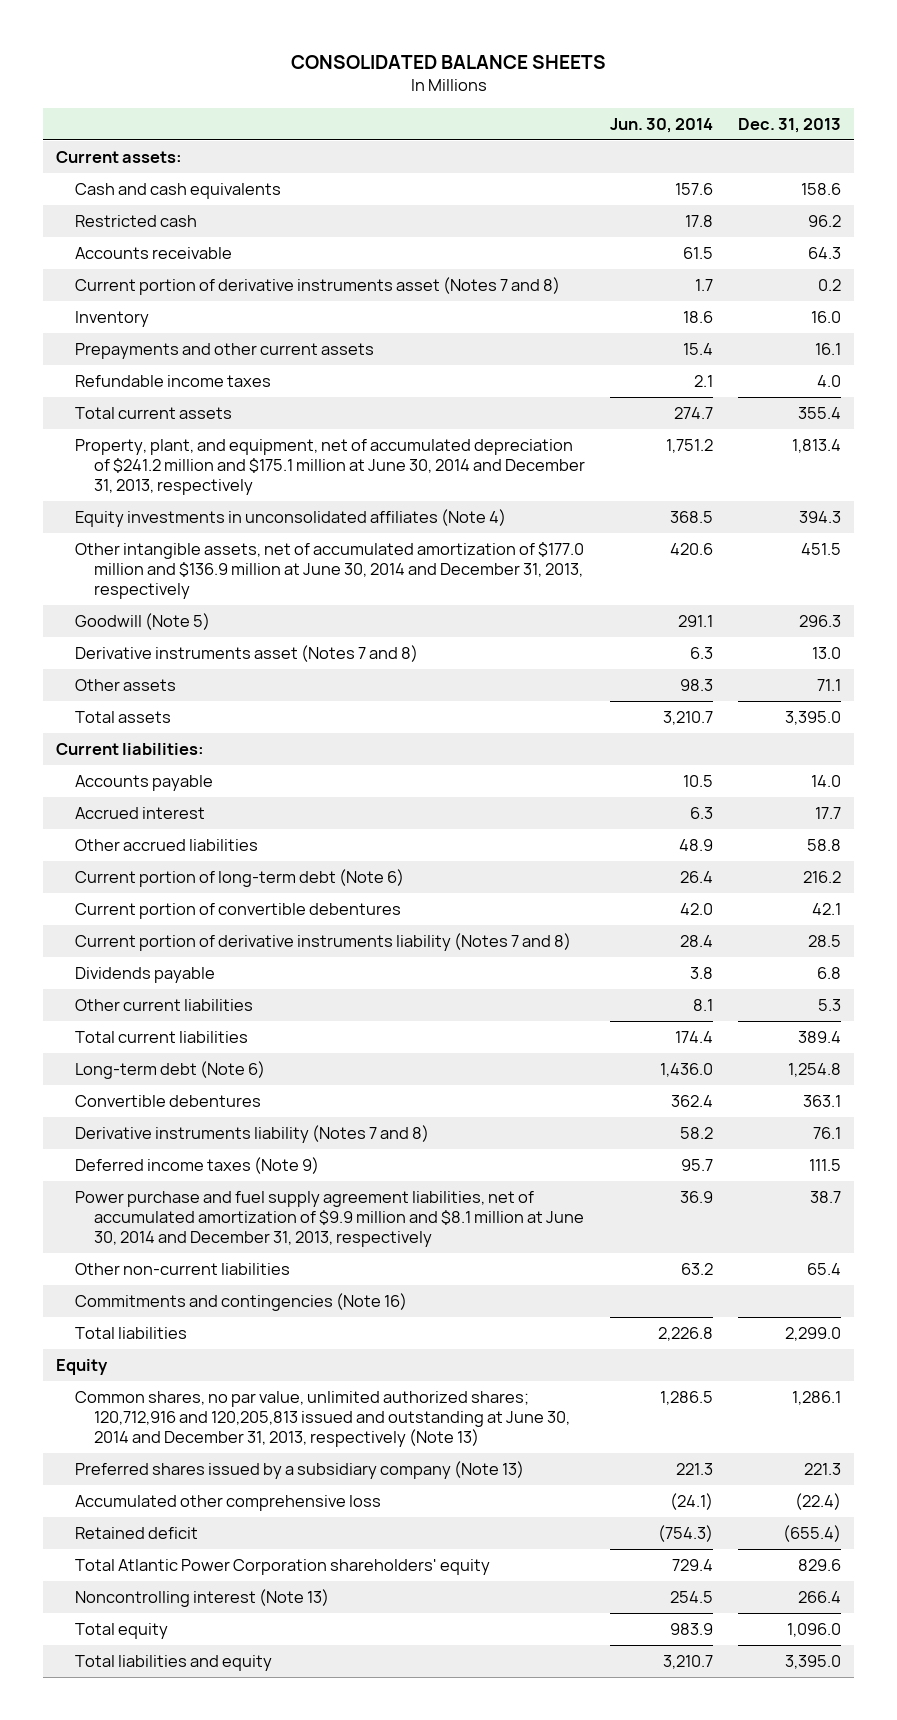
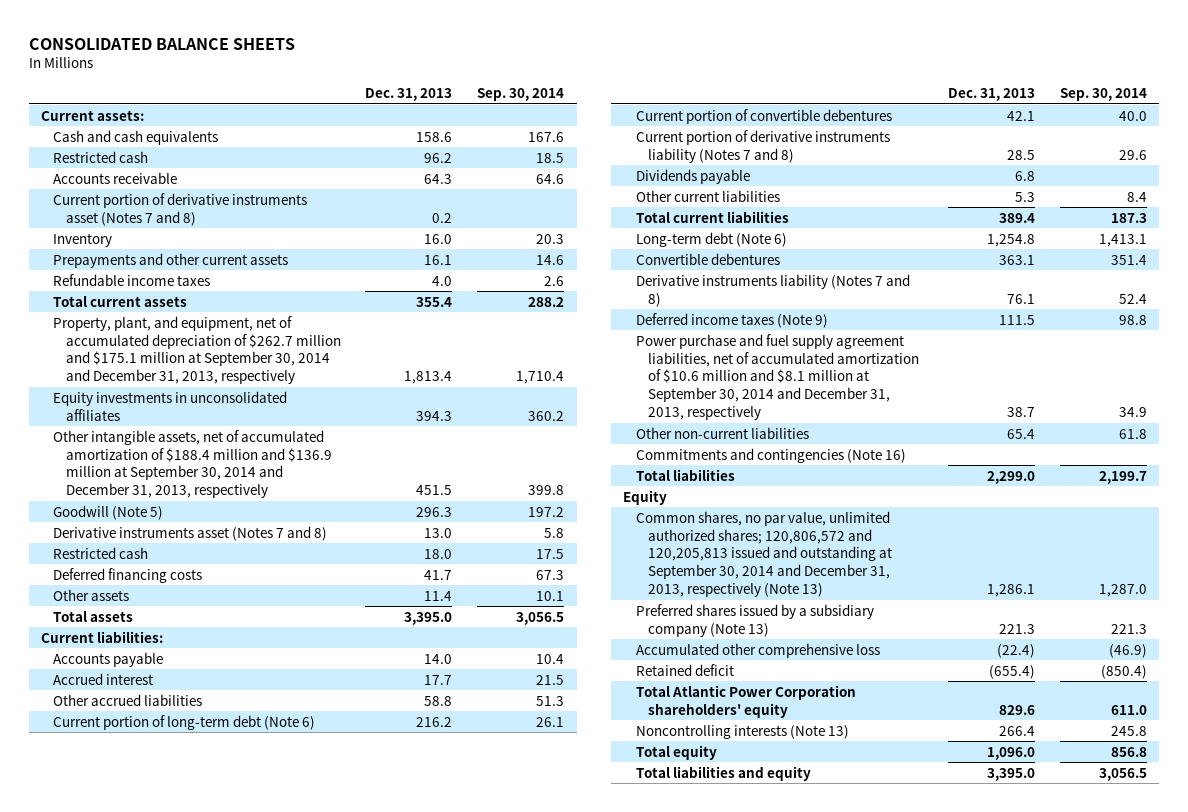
[610,117,714,133] Jun. 30, 2014 -> none
none -> [477,87,565,101] Sep. 30, 2014
[74,438,586,496] Property, plant, and equipment, net of accumulated depreciation of $241.2 million and $175.1 million at June 30, 2014 and December 31, 2013, respectively -> [53,315,341,385] Property, plant, and equipment, net of accumulated depreciation of $262.7 million and $175.1 million at September 30, 2014 and December 31, 2013, respectively
[74,508,506,527] Equity investments in unconsolidated affiliates (Note 4) -> [53,390,288,421] Equity investments in unconsolidated affiliates
[74,541,584,600] Other intangible assets, net of accumulated amortization of $177.0 million and $136.9 million at June 30, 2014 and December 31, 2013, respectively -> [53,429,332,499] Other intangible assets, net of accumulated amortization of $188.4 million and $136.9 million at September 30, 2014 and December 31, 2013, respectively
none -> [53,546,149,559] Restricted cash
none -> [53,567,203,583] Deferred financing costs
[817,678,842,691] 71.1 -> [424,590,453,601] 11.4
[74,1190,585,1248] Power purchase and fuel supply agreement liabilities, net of accumulated amortization of $9.9 million and $8.1 million at June 30, 2014 and December 31, 2013, respectively -> [635,333,920,420] Power purchase and fuel supply agreement liabilities, net of accumulated amortization of $10.6 million and $8.1 million at September 30, 2014 and December 31, 2013, respectively
[74,1390,571,1448] Common shares, no par value, unlimited authorized shares; 120,712,916 and 120,205,813 issued and outstanding at June 30, 2014 and December 31, 2013, respectively (Note 13) -> [635,510,893,597] Common shares, no par value, unlimited authorized shares; 120,806,572 and 120,205,813 issued and outstanding at September 30, 2014 and December 31, 2013, respectively (Note 13)
[74,1588,329,1607] Noncontrolling interest (Note 13) -> [635,724,849,739] Noncontrolling interests (Note 13)

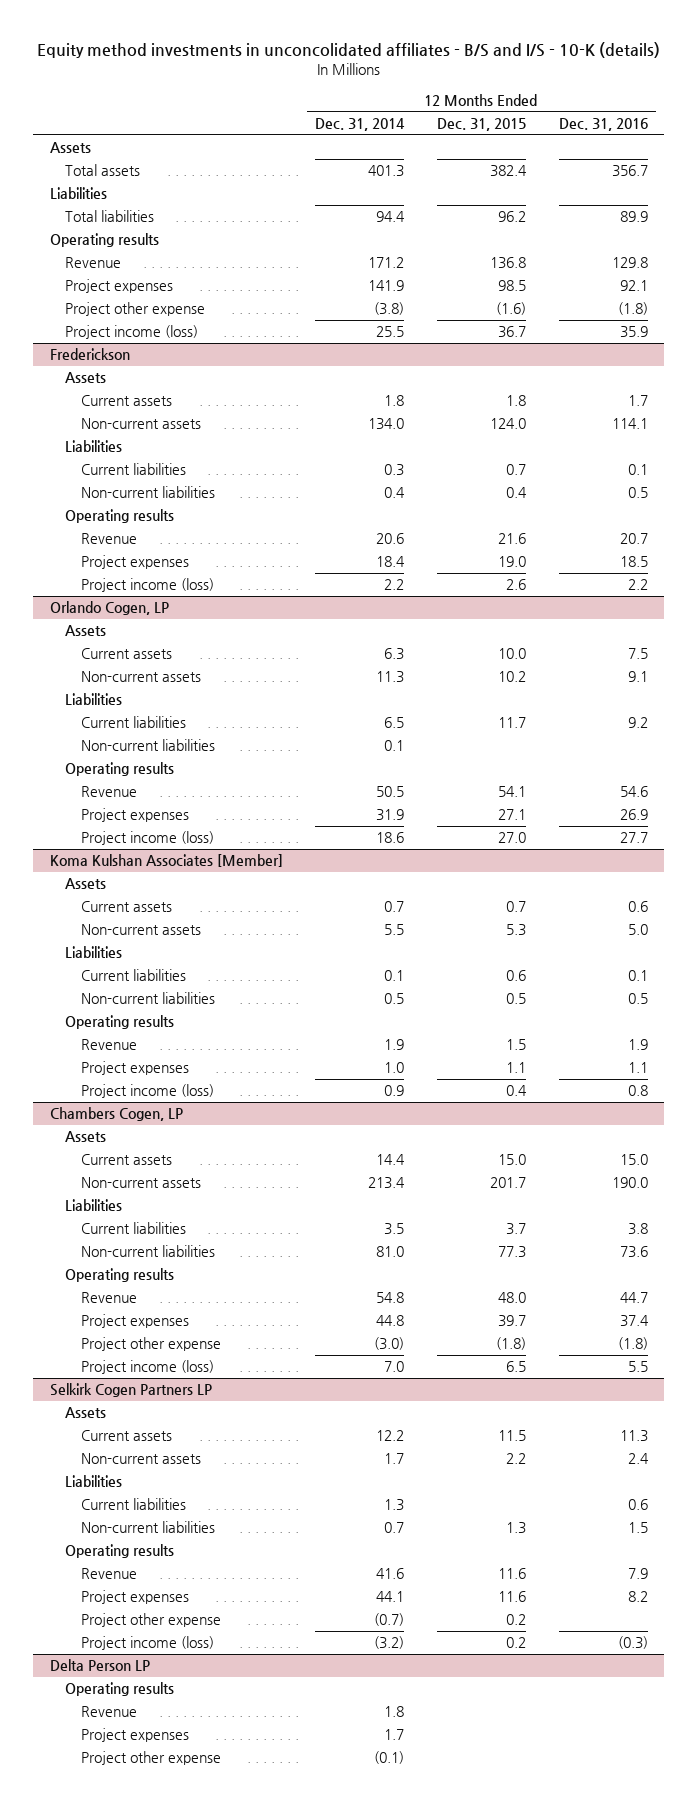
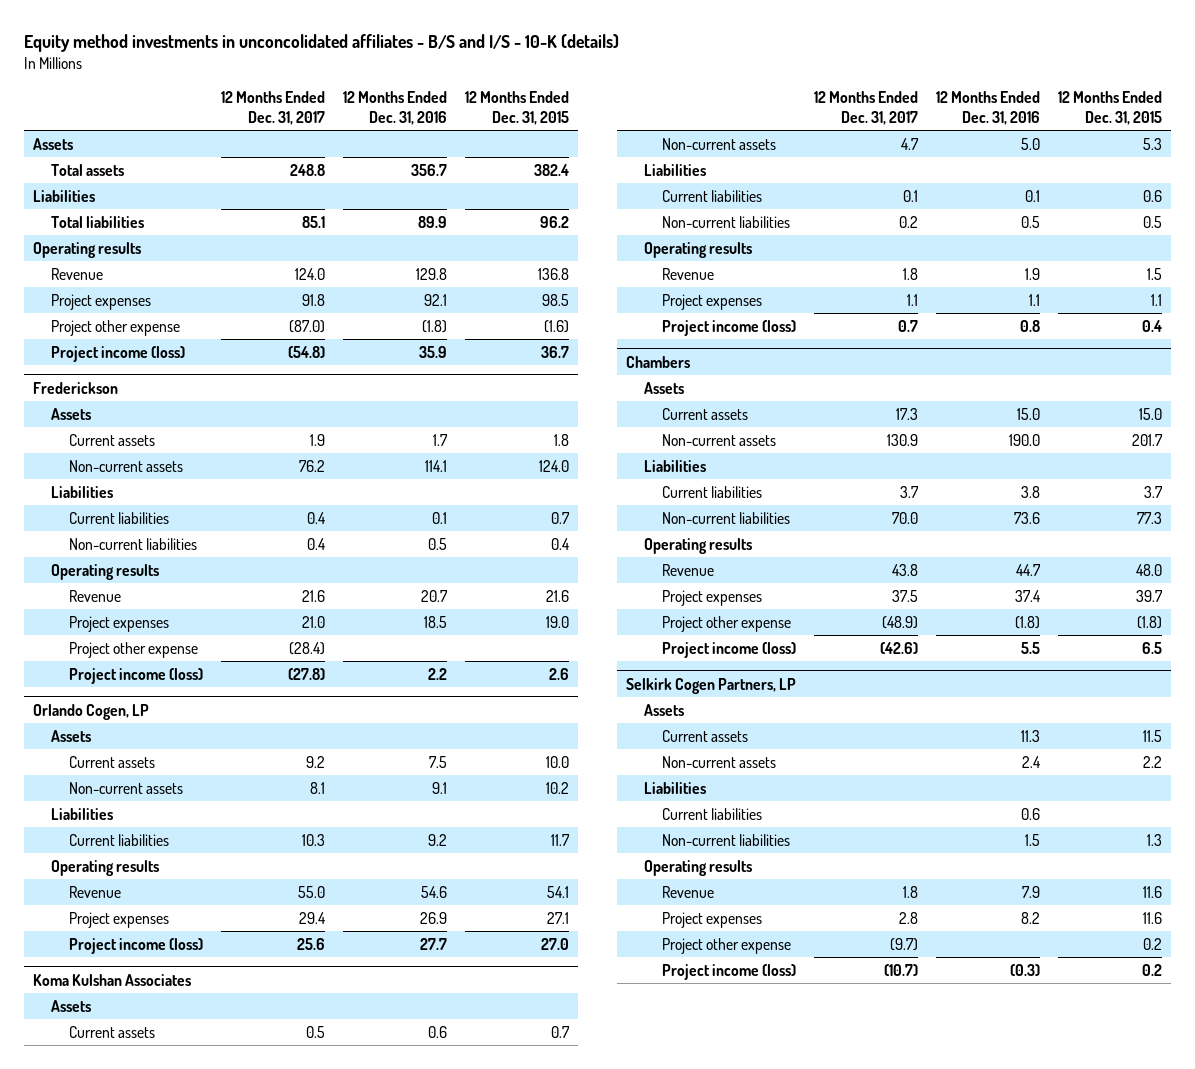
[315,118,406,132] Dec. 31, 2014 -> none
none -> [221,90,326,125] 12 Months Ended Dec. 31, 2017
none -> [69,641,199,658] Project other expense
[80,739,215,752] Non-current liabilities -> none
[49,854,283,868] Koma Kulshan Associates [Member] -> [33,973,192,986] Koma Kulshan Associates
[49,1107,183,1122] Chambers Cogen, LP -> [625,355,690,368] Chambers
[49,1383,212,1398] Selkirk Cogen Partners LP -> [625,677,796,694] Selkirk Cogen Partners, LP
[49,1659,150,1672] Delta Person LP -> none
[65,1682,175,1697] Operating results -> none
[80,1706,137,1718] Revenue -> none
[80,1728,189,1743] Project expenses -> none
[80,1751,221,1766] Project other expense -> none

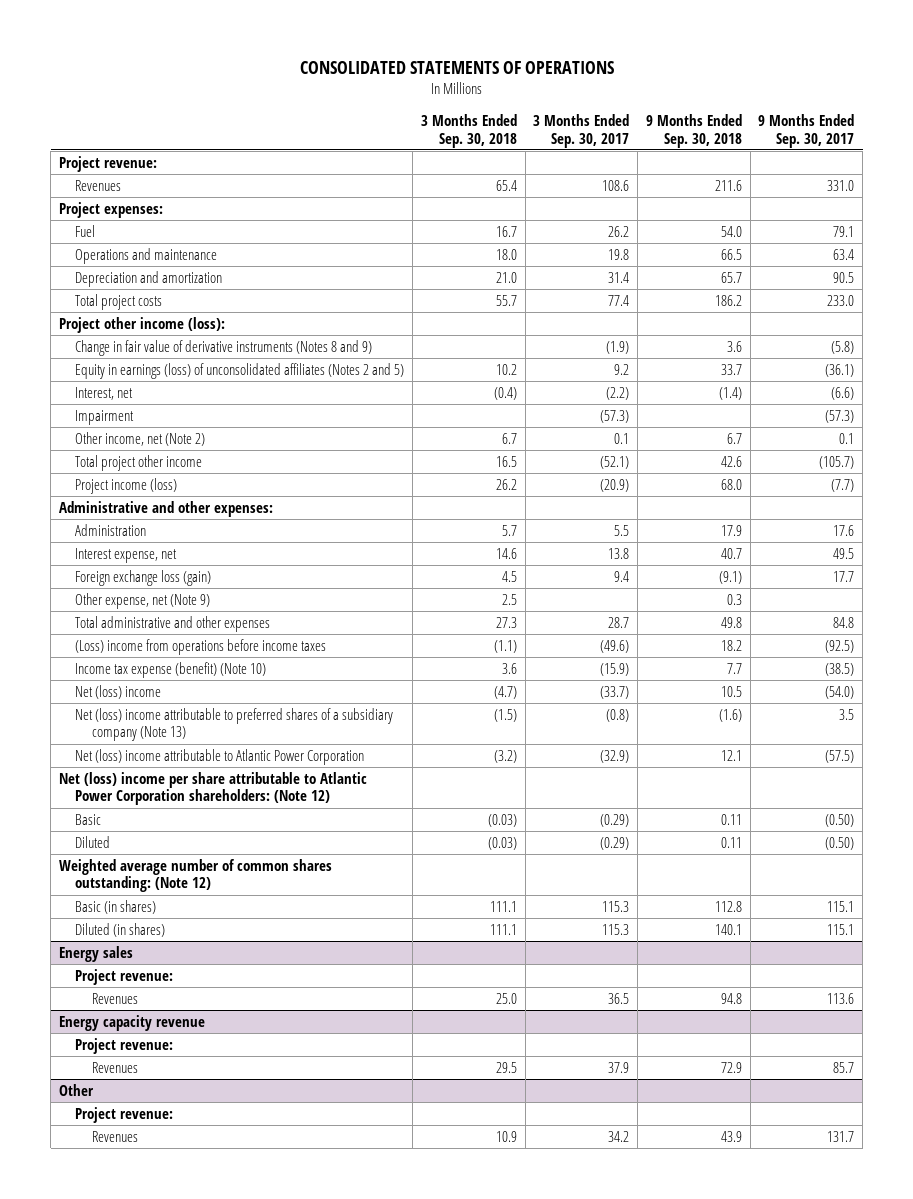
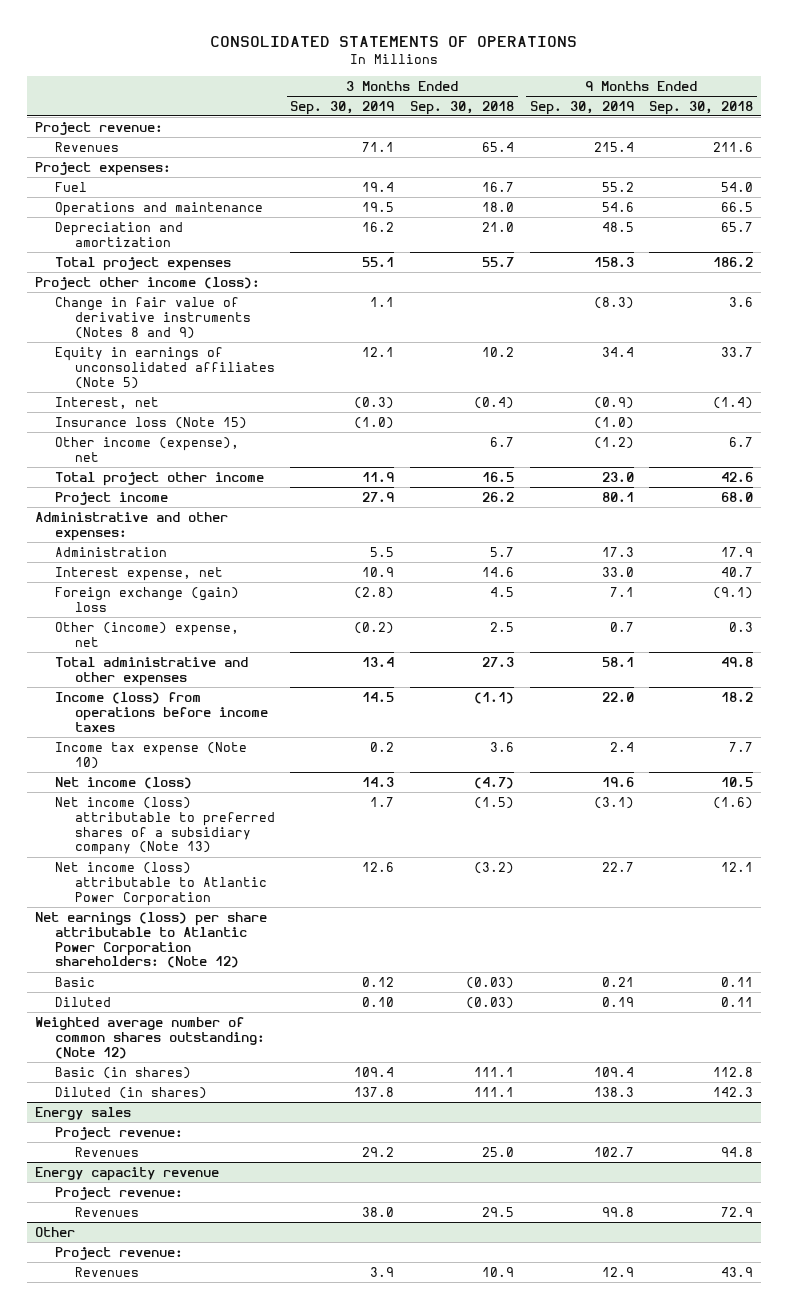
[533,114,630,148] 3 Months Ended Sep. 30, 2017 -> none
[758,114,855,148] 9 Months Ended Sep. 30, 2017 -> none
none -> [290,100,395,115] Sep. 30, 2019
none -> [529,100,634,115] Sep. 30, 2019
[75,293,163,310] Total project costs -> [55,256,232,271] Total project expenses
[75,362,405,379] Equity in earnings (loss) of unconsolidated affiliates (Notes 2 and 5) -> [55,346,275,389] Equity in earnings of unconsolidated affiliates (Note 5)
[75,409,135,425] Impairment -> none
none -> [55,416,248,429] Insurance loss (Note 15)
[75,431,206,446] Other income, net (Note 2) -> [55,436,240,462] Other income (expense), net
[75,477,178,494] Project income (loss) -> [55,491,169,505] Project income
[75,569,212,586] Foreign exchange loss (gain) -> [55,586,240,612] Foreign exchange (gain) loss
[75,592,211,609] Other expense, net (Note 9) -> [55,621,240,647] Other (income) expense, net
[75,638,327,655] (Loss) income from operations before income taxes -> [55,691,268,732] Income (loss) from operations before income taxes
[75,661,267,678] Income tax expense (benefit) (Note 10) -> [55,741,248,769] Income tax expense (Note 10)
[75,684,162,699] Net (loss) income -> [55,776,193,789] Net income (loss)
[75,707,394,742] Net (loss) income attributable to preferred shares of a subsidiary company (Note 13) -> [55,796,275,856] Net income (loss) attributable to preferred shares of a subsidiary company (Note 13)
[75,748,365,765] Net (loss) income attributable to Atlantic Power Corporation -> [55,861,267,906] Net income (loss) attributable to Atlantic Power Corporation
[59,771,368,806] Net (loss) income per share attributable to Atlantic Power Corporation shareholders: (Note 12) -> [35,911,268,969] Net earnings (loss) per share attributable to Atlantic Power Corporation shareholders: (Note 12)
[714,923,742,935] 140.1 -> [713,1086,754,1097] 142.3

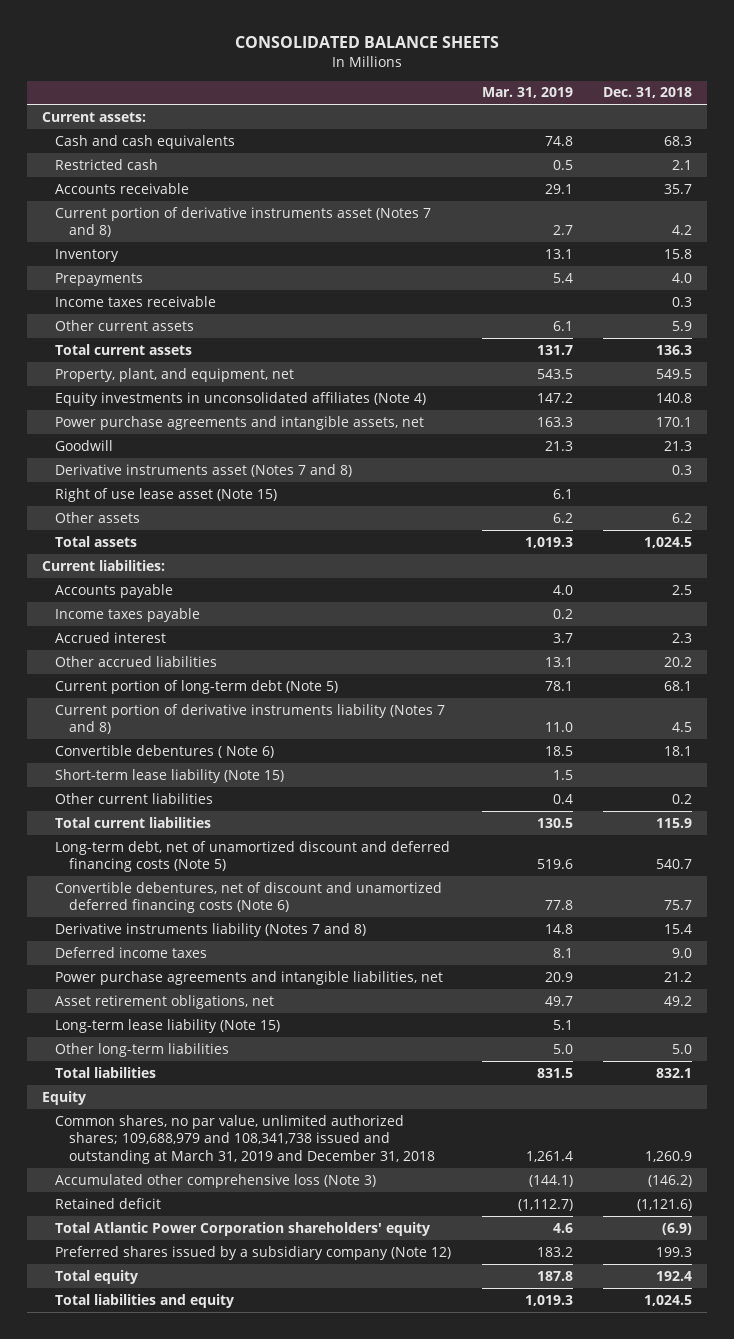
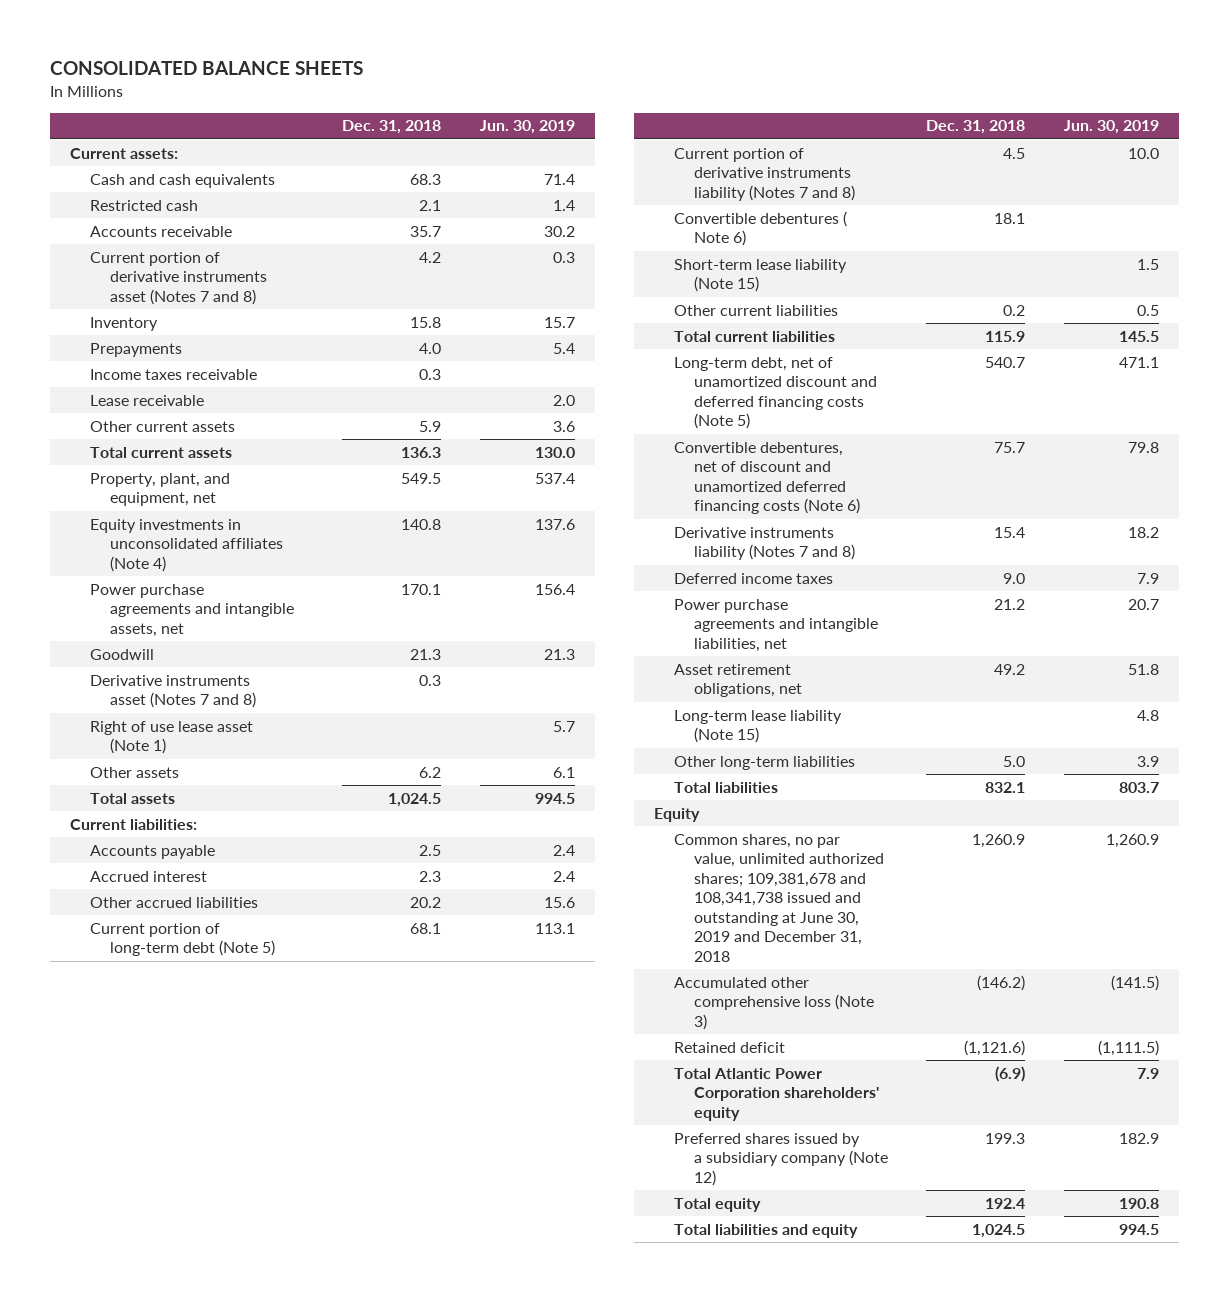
[481,87,573,99] Mar. 31, 2019 -> none
none -> [480,120,576,135] Jun. 30, 2019
none -> [89,394,204,406] Lease receivable
[55,487,278,502] Right of use lease asset (Note 15) -> [89,720,253,755] Right of use lease asset (Note 1)
[55,607,201,622] Income taxes payable -> none
[55,1114,435,1165] Common shares, no par value, unlimited authorized shares; 109,688,979 and 108,341,738 issued and outstanding at March 31, 2019 and December 31, 2018 -> [673,833,884,962] Common shares, no par value, unlimited authorized shares; 109,381,678 and 108,341,738 issued and outstanding at June 30, 2019 and December 31, 2018

